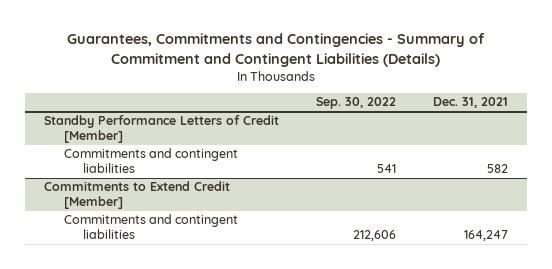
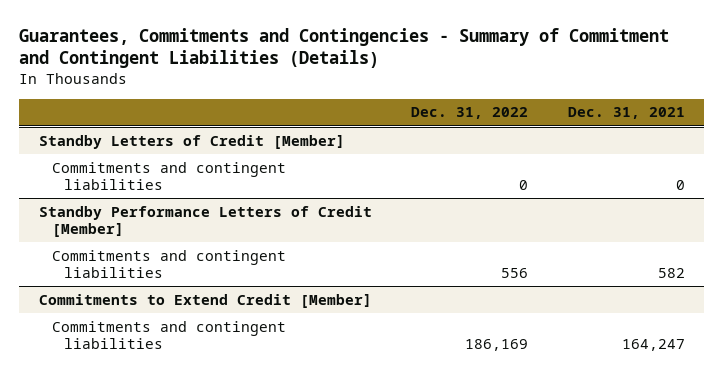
[315,97,396,110] Sep. 30, 2022 -> none
none -> [411,107,529,120] Dec. 31, 2022
none -> [38,134,345,149] Standby Letters of Credit [Member]
none -> [51,161,286,190] Commitments and contingent liabilities

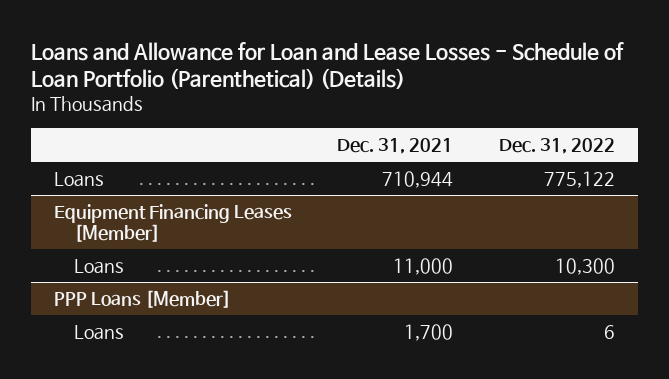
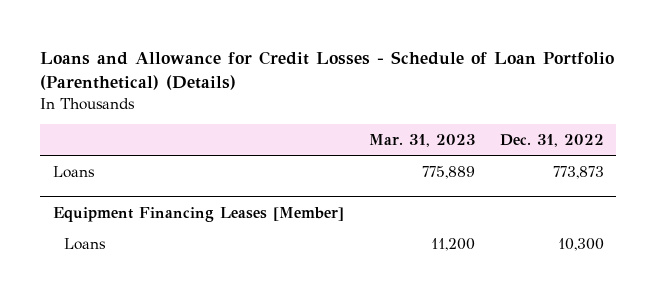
[31,41,625,90] Loans and Allowance for Loan and Lease Losses - Schedule of Loan Portfolio (Parenthetical) (Details) -> [40,51,615,91] Loans and Allowance for Credit Losses - Schedule of Loan Portfolio (Parenthetical) (Details)
[337,137,454,154] Dec. 31, 2021 -> none
none -> [368,133,475,147] Mar. 31, 2023
[544,171,616,189] 775,122 -> [552,165,604,179] 773,873
[53,290,231,309] PPP Loans [Member] -> none
[73,325,124,341] Loans -> none

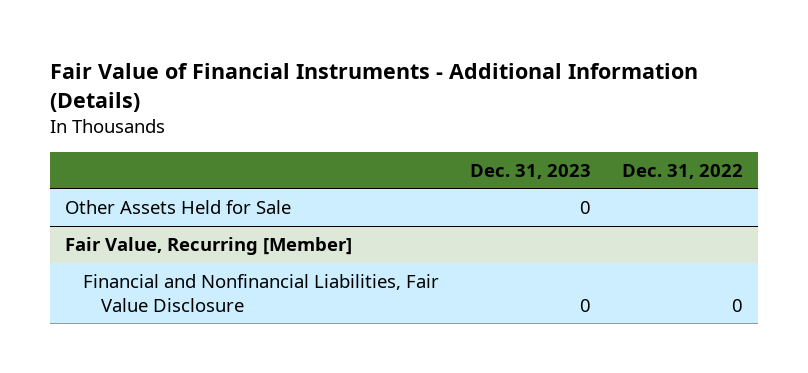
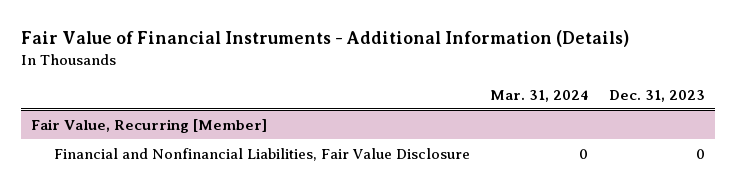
[621,163,743,179] Dec. 31, 2022 -> none
none -> [490,89,589,102] Mar. 31, 2024
[65,200,292,215] Other Assets Held for Sale -> none

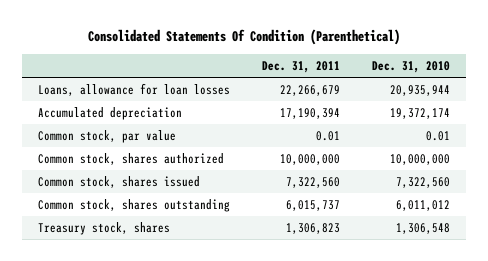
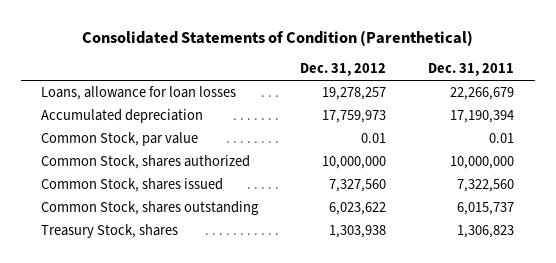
[87,29,400,46] Consolidated Statements Of Condition (Parenthetical) -> [81,29,473,46] Consolidated Statements of Condition (Parenthetical)
[371,60,450,73] Dec. 31, 2010 -> none
none -> [300,63,387,77] Dec. 31, 2012
[38,129,177,143] Common stock, par value -> [41,132,199,147] Common Stock, par value
[38,152,225,165] Common stock, shares authorized -> [41,155,251,170] Common Stock, shares authorized
[38,175,201,188] Common stock, shares issued -> [41,178,224,193] Common Stock, shares issued
[38,198,231,212] Common stock, shares outstanding -> [41,201,260,216] Common Stock, shares outstanding
[38,221,171,235] Treasury stock, shares -> [41,224,179,239] Treasury Stock, shares

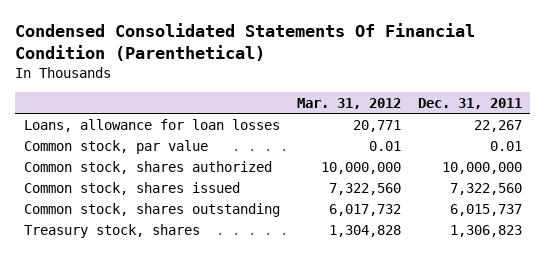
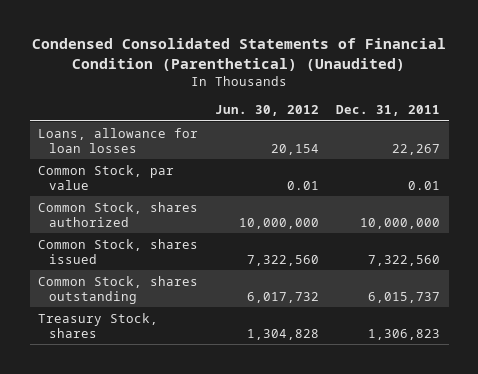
[15,23,476,62] Condensed Consolidated Statements Of Financial Condition (Parenthetical) -> [32,38,447,72] Condensed Consolidated Statements of Financial Condition (Parenthetical) (Unaudited)
[296,98,401,110] Mar. 31, 2012 -> none
none -> [215,105,320,117] Jun. 30, 2012
[23,139,208,154] Common stock, par value -> [38,164,175,190] Common Stock, par value
[23,160,272,174] Common stock, shares authorized -> [38,201,199,227] Common Stock, shares authorized
[23,181,240,195] Common stock, shares issued -> [38,238,199,264] Common Stock, shares issued
[23,202,280,217] Common stock, shares outstanding -> [38,275,199,304] Common Stock, shares outstanding
[23,223,200,238] Treasury stock, shares -> [38,312,159,338] Treasury Stock, shares

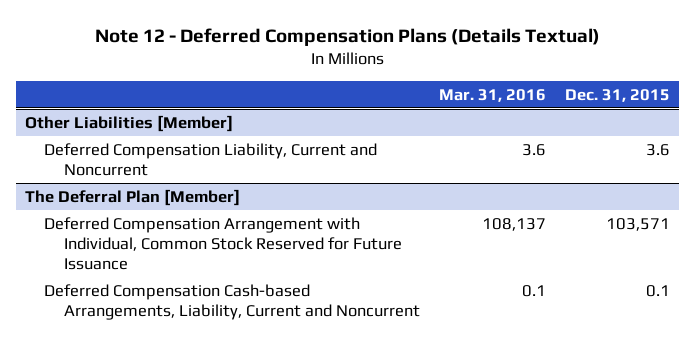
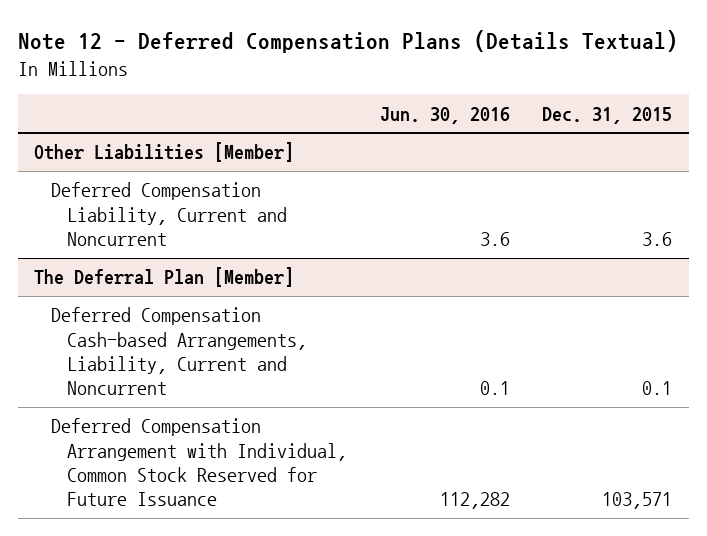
[438,88,546,102] Mar. 31, 2016 -> none
none -> [379,106,510,124] Jun. 30, 2016
[44,216,402,270] Deferred Compensation Arrangement with Individual, Common Stock Reserved for Future Issuance -> [50,418,347,507] Deferred Compensation Arrangement with Individual, Common Stock Reserved for Future Issuance

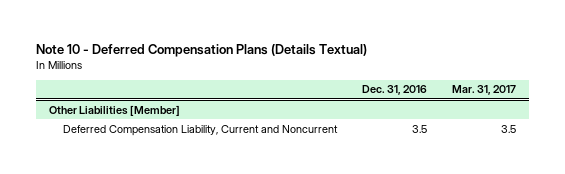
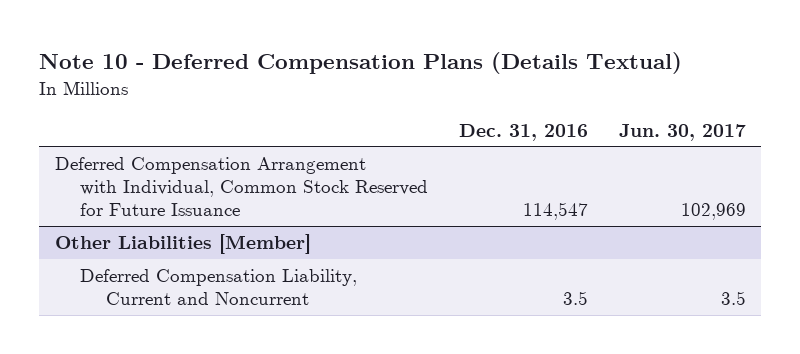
[452,85,517,96] Mar. 31, 2017 -> none
none -> [618,123,746,141] Jun. 30, 2017
none -> [54,156,429,216] Deferred Compensation Arrangement with Individual, Common Stock Reserved for Future Issuance

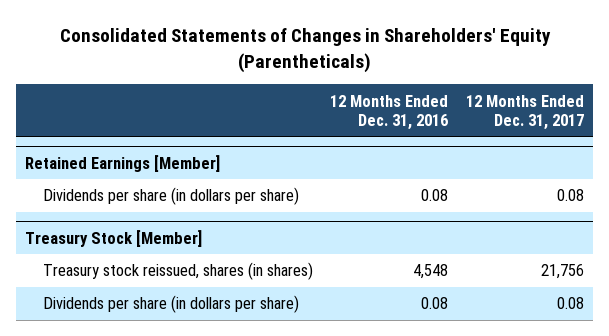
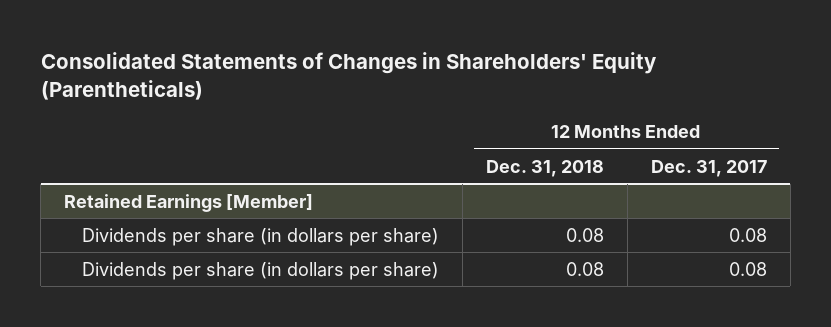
[330,94,449,131] 12 Months Ended Dec. 31, 2016 -> none
none -> [485,159,604,177] Dec. 31, 2018
[25,229,203,247] Treasury Stock [Member] -> none
[42,262,313,281] Treasury stock reissued, shares (in shares) -> none

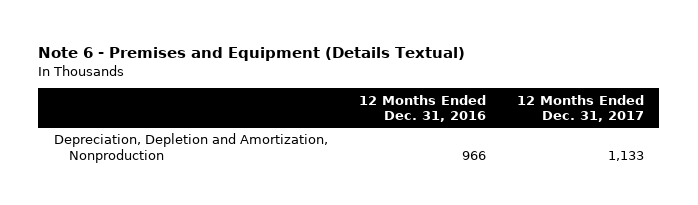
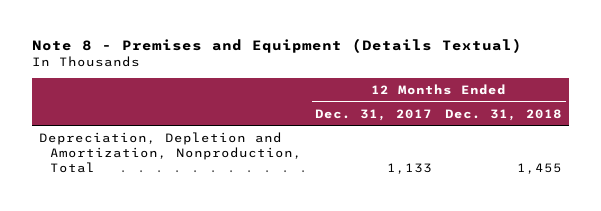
[38,47,466,62] Note 6 - Premises and Equipment (Details Textual) -> [31,38,522,54] Note 8 - Premises and Equipment (Details Textual)
[358,94,486,123] 12 Months Ended Dec. 31, 2016 -> none
none -> [445,108,563,121] Dec. 31, 2018
[53,133,328,164] Depreciation, Depletion and Amortization, Nonproduction -> [38,131,302,173] Depreciation, Depletion and Amortization, Nonproduction, Total

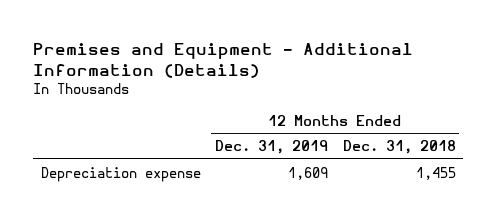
[31,38,522,54] Note 8 - Premises and Equipment (Details Textual) -> [33,42,414,78] Premises and Equipment - Additional Information (Details)
[315,108,433,121] Dec. 31, 2017 -> none
none -> [215,140,329,155] Dec. 31, 2019
[38,131,302,173] Depreciation, Depletion and Amortization, Nonproduction, Total -> [40,166,201,182] Depreciation expense

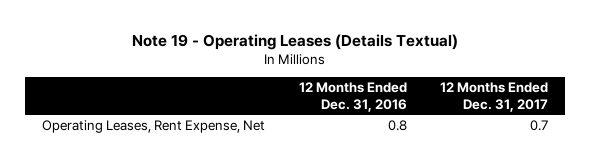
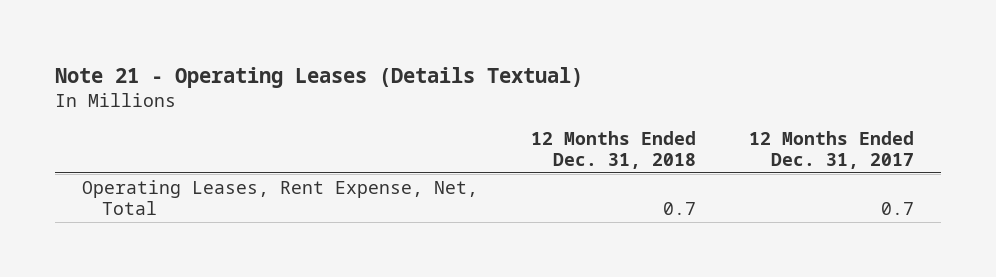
[132,33,459,50] Note 19 - Operating Leases (Details Textual) -> [54,66,583,88] Note 21 - Operating Leases (Details Textual)
[298,82,407,112] 12 Months Ended Dec. 31, 2016 -> none
none -> [530,130,696,169] 12 Months Ended Dec. 31, 2018
[41,119,265,133] Operating Leases, Rent Expense, Net -> [81,179,478,215] Operating Leases, Rent Expense, Net, Total

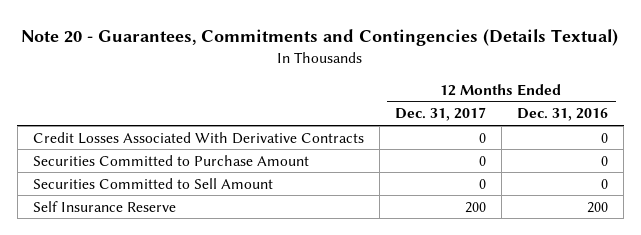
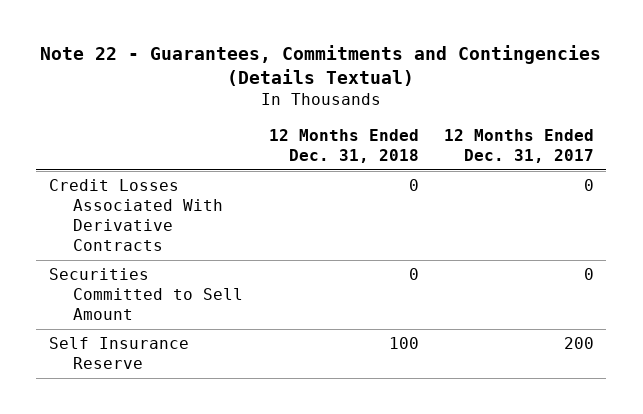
[21,28,619,46] Note 20 - Guarantees, Commitments and Contingencies (Details Textual) -> [40,45,602,87] Note 22 - Guarantees, Commitments and Contingencies (Details Textual)
[516,108,608,122] Dec. 31, 2016 -> none
none -> [268,128,419,163] 12 Months Ended Dec. 31, 2018
[32,154,309,166] Securities Committed to Purchase Amount -> none

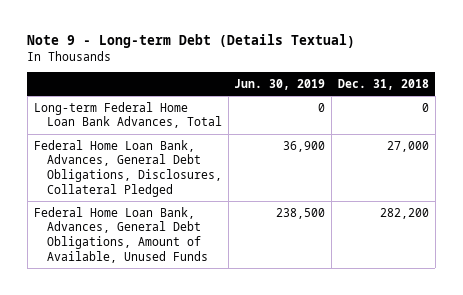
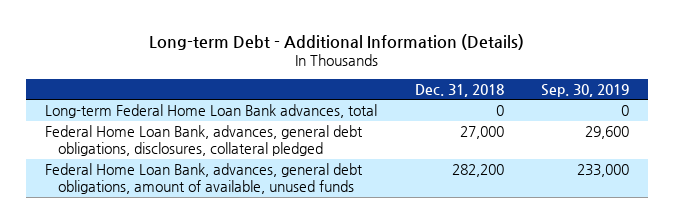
[27,34,356,49] Note 9 - Long-term Debt (Details Textual) -> [149,34,525,51] Long-term Debt - Additional Information (Details)
[234,78,326,90] Jun. 30, 2019 -> none
none -> [540,83,629,97] Sep. 30, 2019
[33,101,222,129] Long-term Federal Home Loan Bank Advances, Total -> [45,104,378,119] Long-term Federal Home Loan Bank advances, total
[33,139,222,198] Federal Home Loan Bank, Advances, General Debt Obligations, Disclosures, Collateral Pledged -> [45,125,364,157] Federal Home Loan Bank, advances, general debt obligations, disclosures, collateral pledged
[33,206,208,264] Federal Home Loan Bank, Advances, General Debt Obligations, Amount of Available, Unused Funds -> [45,163,364,195] Federal Home Loan Bank, advances, general debt obligations, amount of available, unused funds

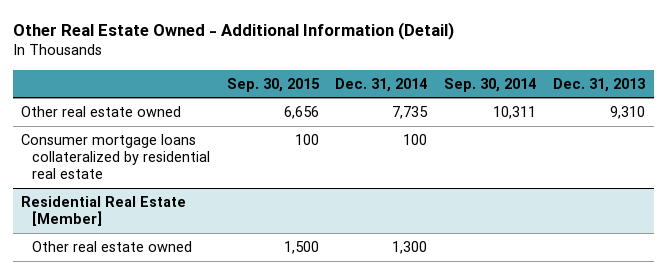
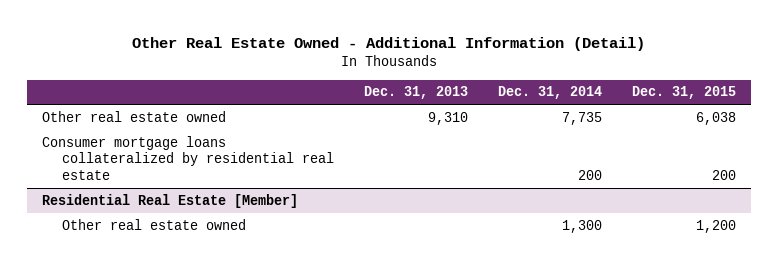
[226,77,320,92] Sep. 30, 2015 -> none
[444,77,537,92] Sep. 30, 2014 -> none
none -> [631,86,736,100] Dec. 31, 2015
[403,134,428,146] 100 -> [577,169,602,180] 200

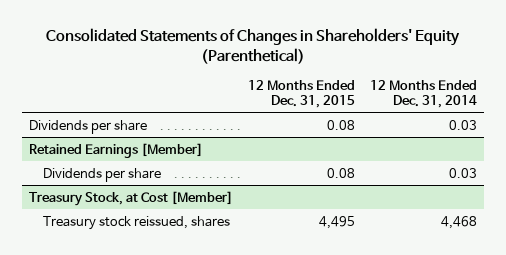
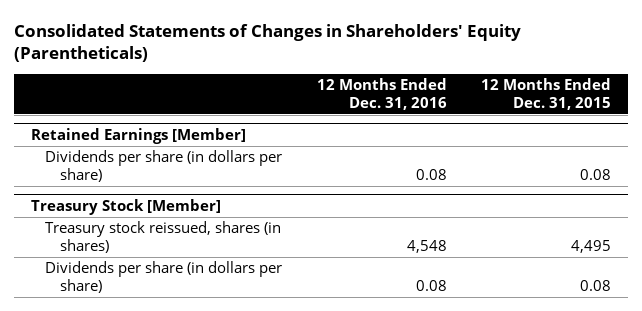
[46,28,461,64] Consolidated Statements of Changes in Shareholders' Equity (Parenthetical) -> [13,23,521,63] Consolidated Statements of Changes in Shareholders' Equity (Parentheticals)
[369,80,477,108] 12 Months Ended Dec. 31, 2014 -> none
none -> [316,78,447,110] 12 Months Ended Dec. 31, 2016
[29,119,148,134] Dividends per share -> none
[43,167,162,182] Dividends per share -> [45,150,283,182] Dividends per share (in dollars per share)
[29,190,234,206] Treasury Stock, at Cost [Member] -> [31,198,222,215] Treasury Stock [Member]
[43,215,231,230] Treasury stock reissued, shares -> [45,221,282,253] Treasury stock reissued, shares (in shares)
none -> [45,261,283,293] Dividends per share (in dollars per share)

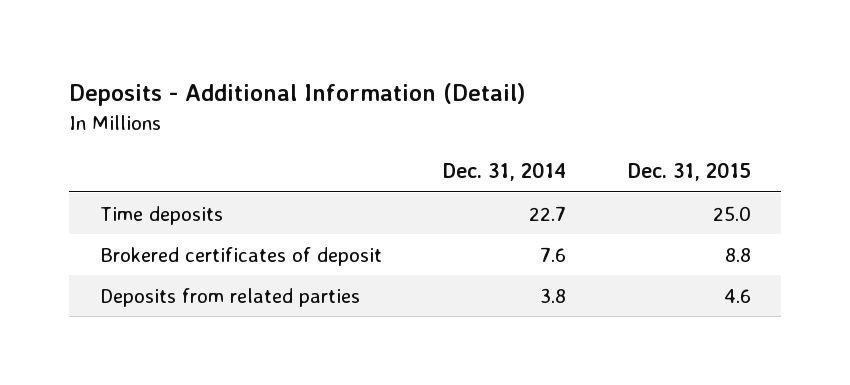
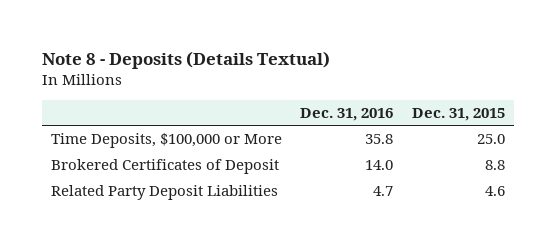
[68,83,526,107] Deposits - Additional Information (Detail) -> [41,50,330,69] Note 8 - Deposits (Details Textual)
[443,162,567,182] Dec. 31, 2014 -> none
none -> [300,107,394,121] Dec. 31, 2016
[99,205,223,225] Time deposits -> [51,133,283,149] Time Deposits, $100,000 or More
[99,246,382,266] Brokered certificates of deposit -> [51,159,280,175] Brokered Certificates of Deposit
[99,287,360,307] Deposits from related parties -> [51,185,279,201] Related Party Deposit Liabilities

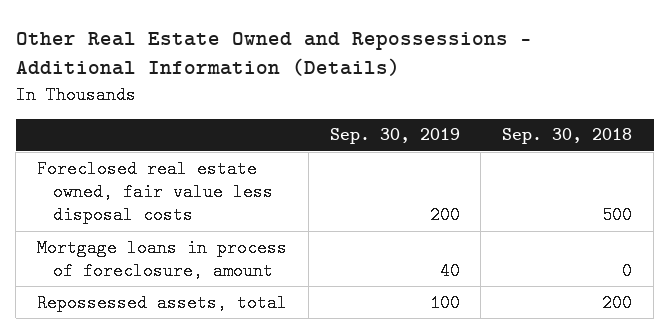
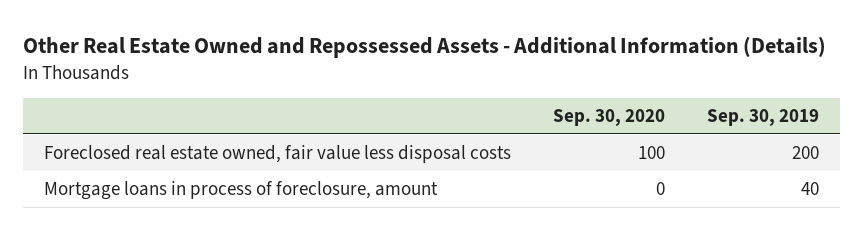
[15,31,532,77] Other Real Estate Owned and Repossessions - Additional Information (Details) -> [23,36,827,59] Other Real Estate Owned and Repossessed Assets - Additional Information (Details)
[502,128,633,145] Sep. 30, 2018 -> none
none -> [553,108,666,126] Sep. 30, 2020
[36,293,287,312] Repossessed assets, total -> none

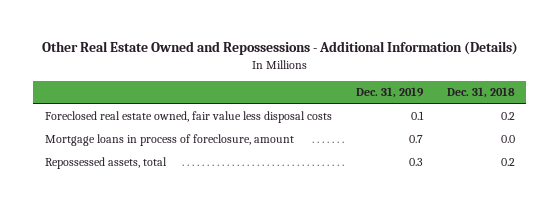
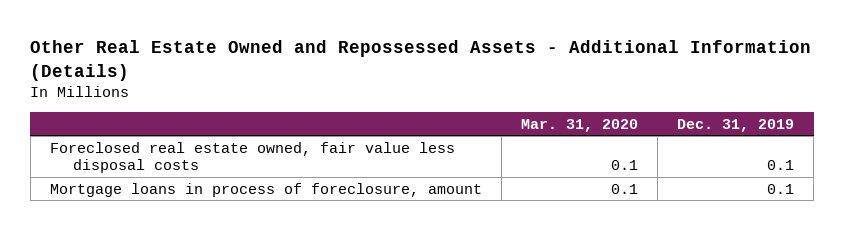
[41,41,518,56] Other Real Estate Owned and Repossessions - Additional Information (Details) -> [30,40,812,81] Other Real Estate Owned and Repossessed Assets - Additional Information (Details)
[446,87,515,99] Dec. 31, 2018 -> none
none -> [521,118,639,132] Mar. 31, 2020
[45,157,168,170] Repossessed assets, total -> none
[408,135,423,144] 0.7 -> [767,183,795,194] 0.1

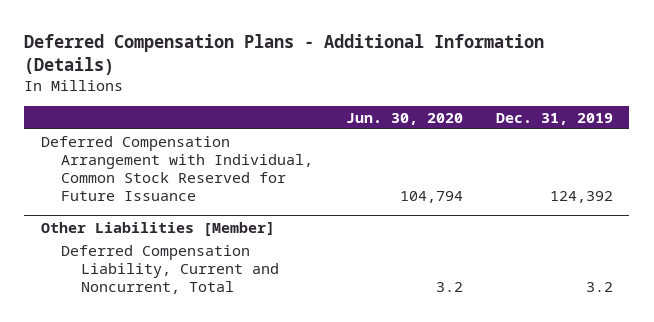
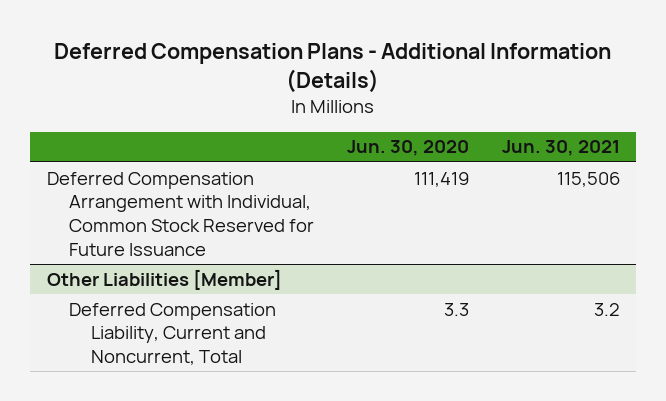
[495,112,613,125] Dec. 31, 2019 -> none
none -> [501,140,620,157] Jun. 30, 2021
[399,190,463,203] 104,794 -> [413,171,469,187] 111,419
[435,281,463,292] 3.2 -> [443,302,469,316] 3.3

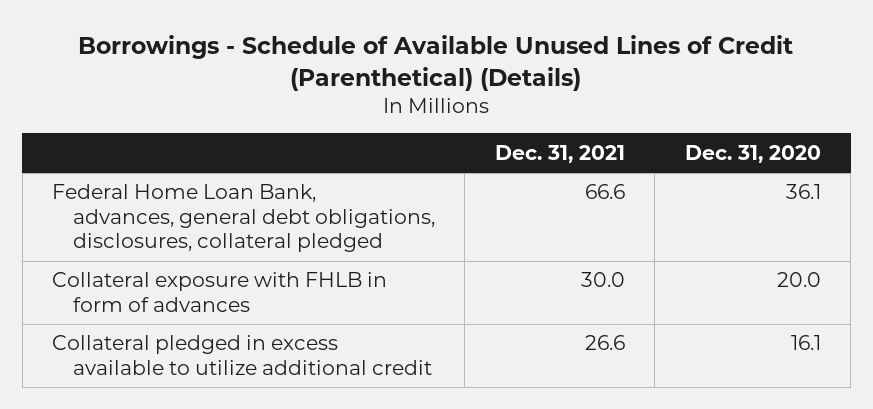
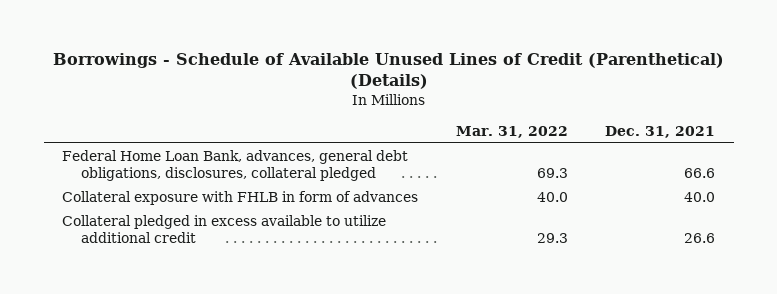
[684,144,821,163] Dec. 31, 2020 -> none
none -> [455,125,568,138] Mar. 31, 2022
[580,272,625,288] 30.0 -> [684,192,716,203] 40.0

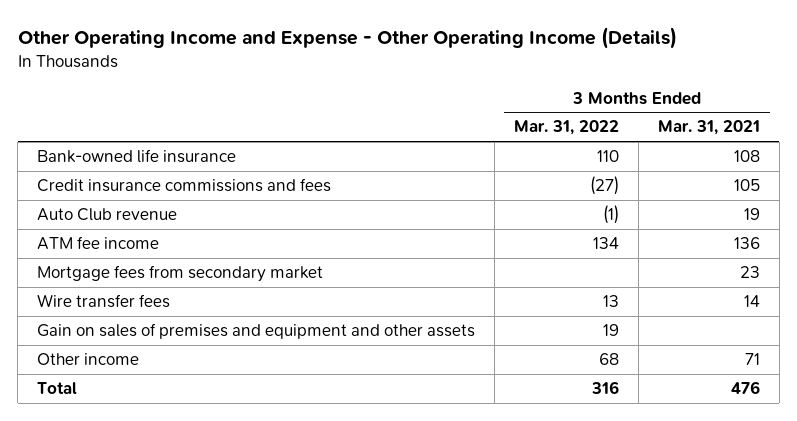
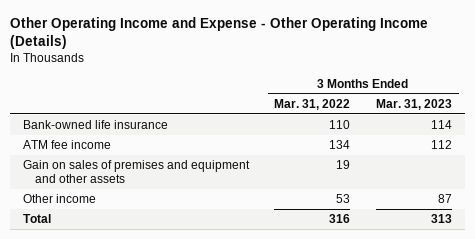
[657,120,760,136] Mar. 31, 2021 -> none
none -> [376,98,453,110] Mar. 31, 2023
[37,178,332,193] Credit insurance commissions and fees -> none
[37,208,178,222] Auto Club revenue -> none
[37,265,324,283] Mortgage fees from secondary market -> none
[37,294,171,309] Wire transfer fees -> none
[599,353,620,366] 68 -> [336,194,351,204] 53

